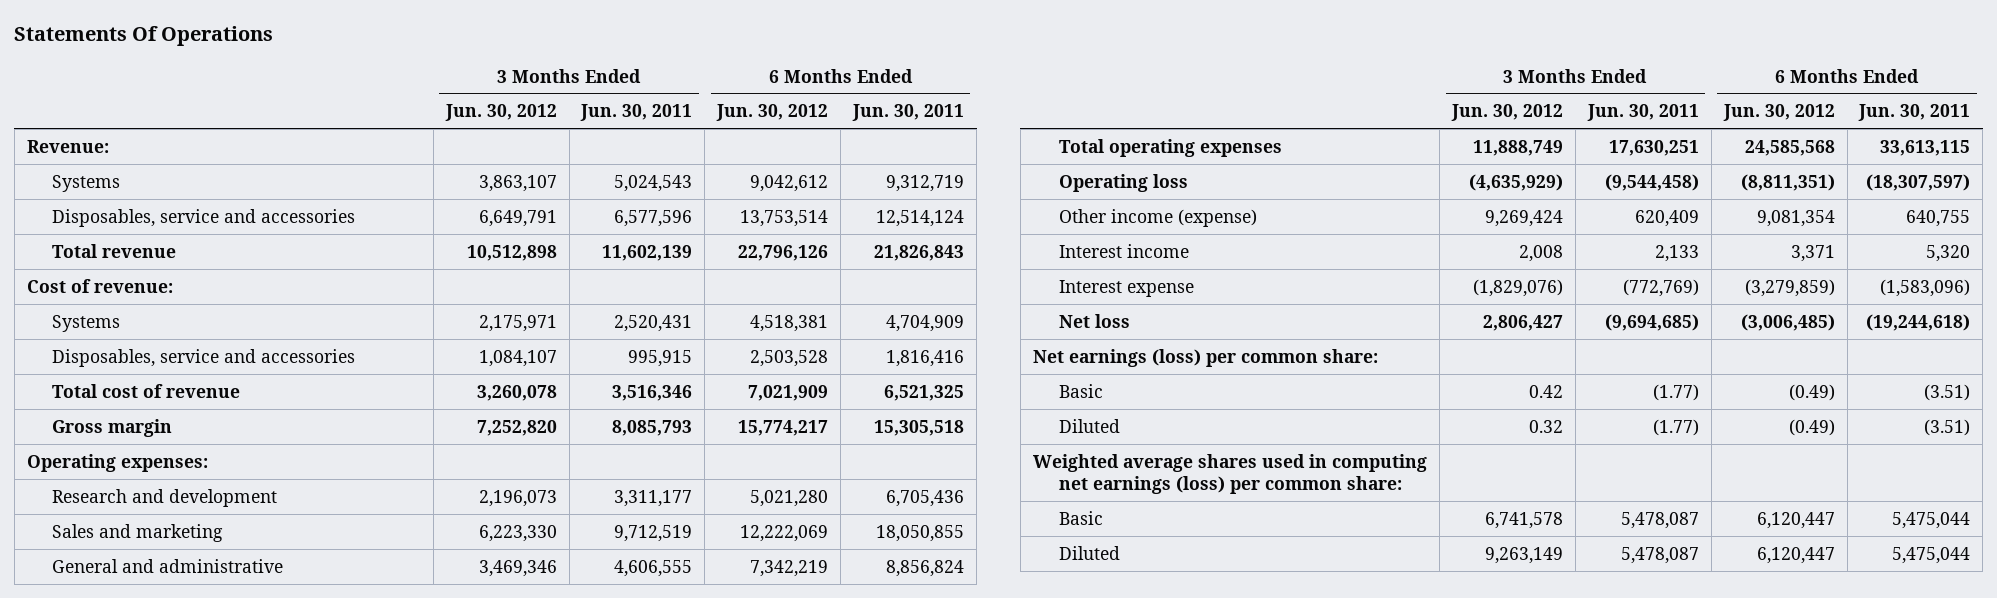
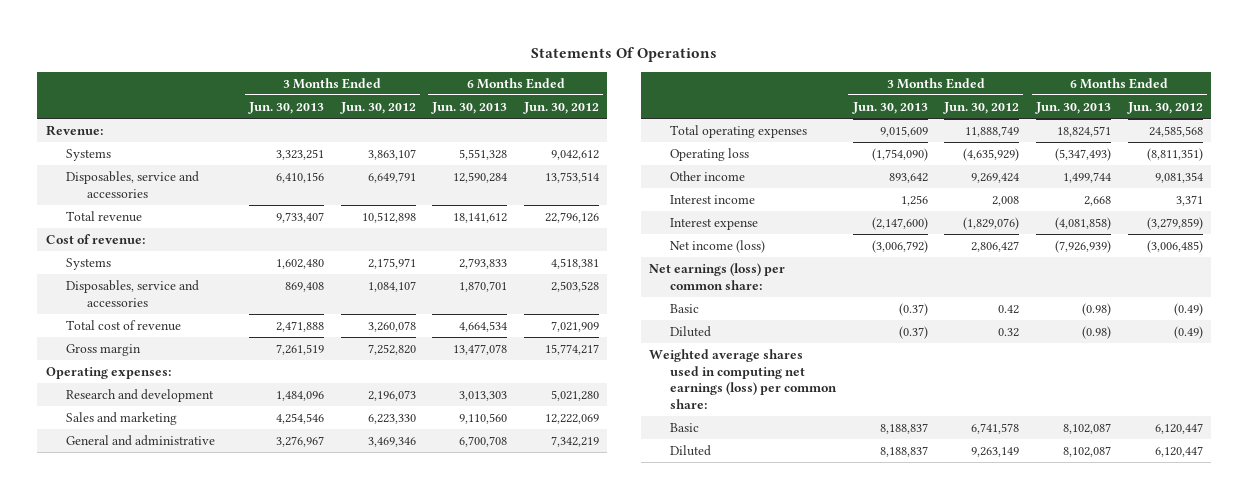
[580,104,693,122] Jun. 30, 2011 -> none
[852,104,965,122] Jun. 30, 2011 -> none
none -> [247,102,324,115] Jun. 30, 2013
none -> [431,102,508,115] Jun. 30, 2013
[1058,208,1257,227] Other income (expense) -> [669,171,745,182] Other income
[1058,313,1130,328] Net loss -> [669,240,765,254] Net income (loss)

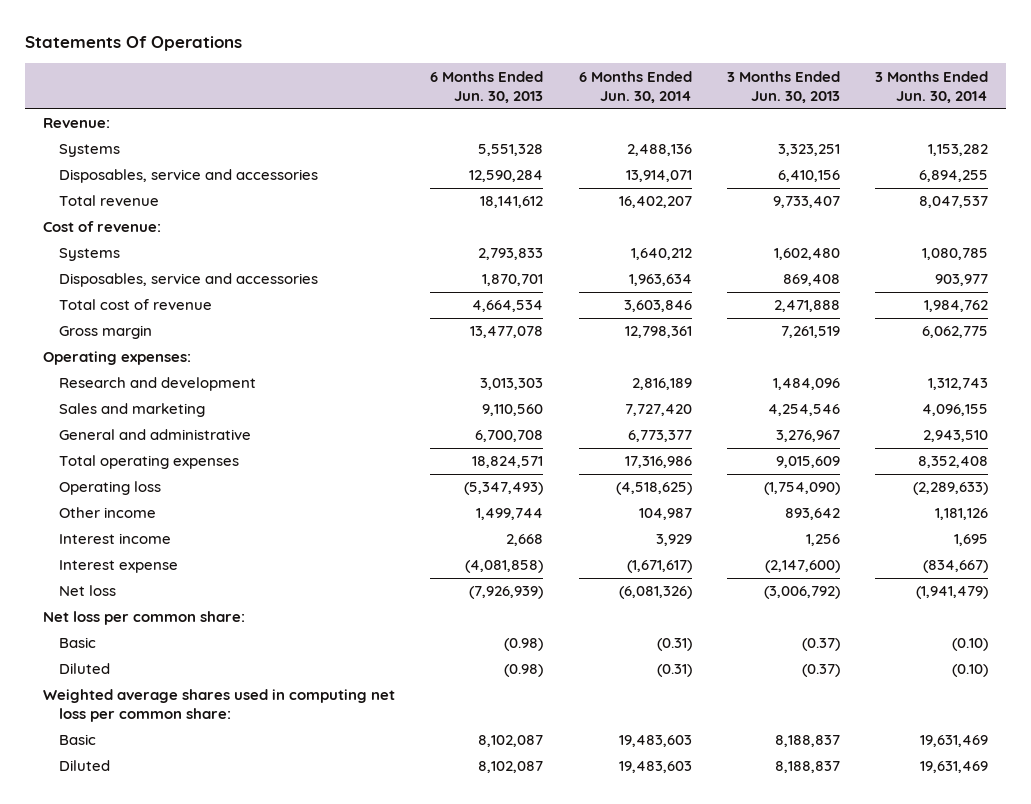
[339,102,416,115] Jun. 30, 2012 -> none
[522,102,599,115] Jun. 30, 2012 -> none
none -> [578,70,692,103] 6 Months Ended Jun. 30, 2014
none -> [875,70,989,103] 3 Months Ended Jun. 30, 2014
[669,240,765,254] Net income (loss) -> [59,585,117,597] Net loss
[649,263,786,290] Net earnings (loss) per common share: -> [42,611,245,626] Net loss per common share:
[649,349,837,410] Weighted average shares used in computing net earnings (loss) per common share: -> [42,689,395,723] Weighted average shares used in computing net loss per common share:

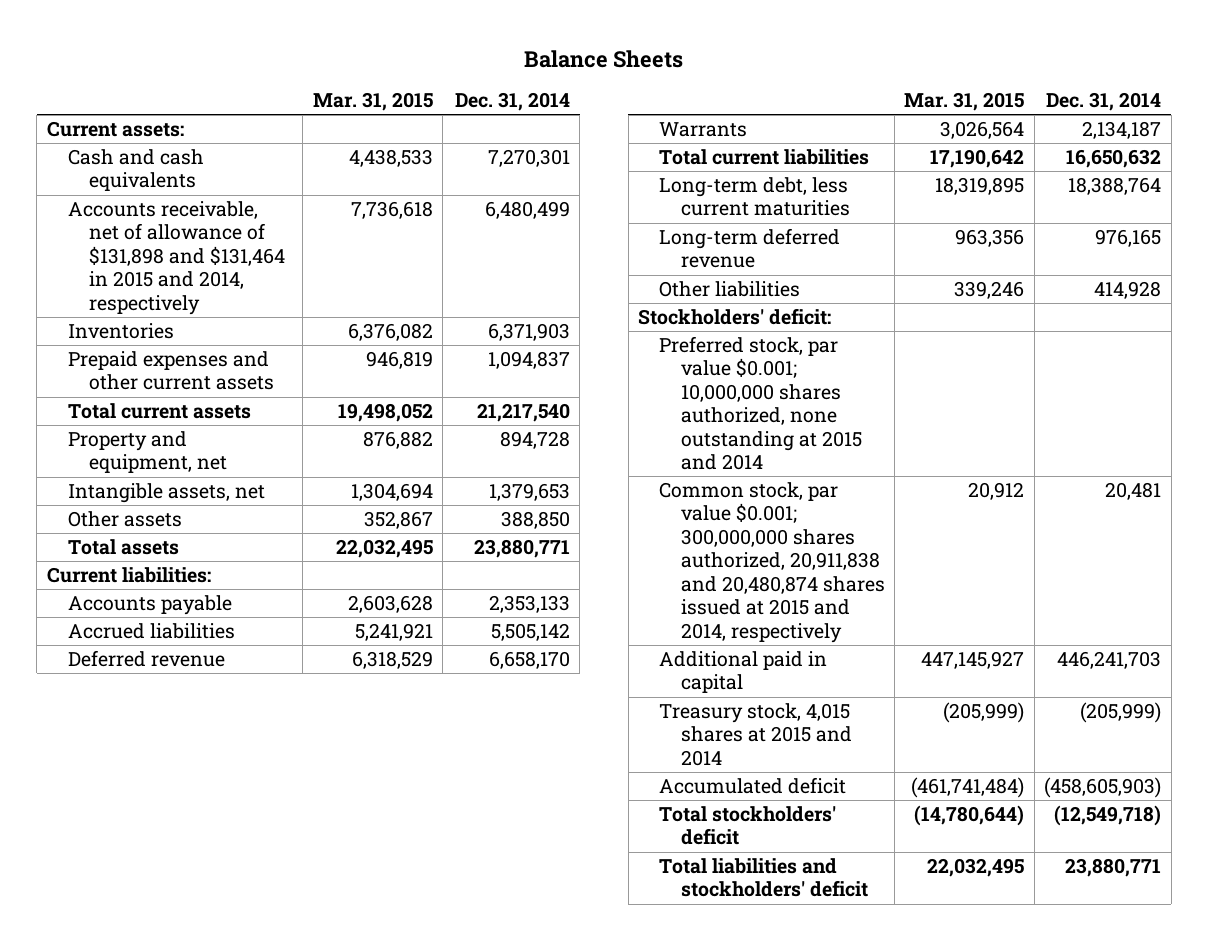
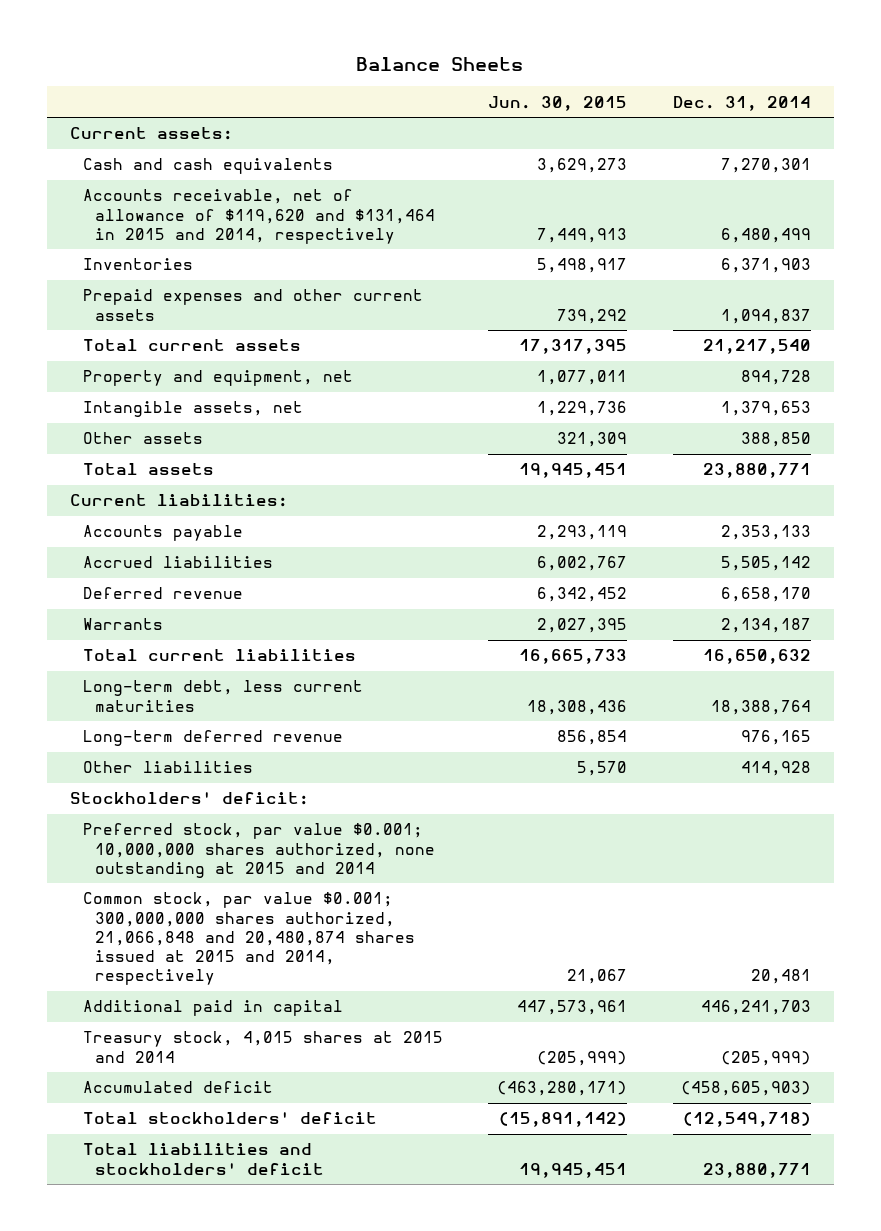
[312,92,433,112] Mar. 31, 2015 -> none
none -> [488,95,628,111] Jun. 30, 2015
[67,201,286,315] Accounts receivable, net of allowance of $131,898 and $131,464 in 2015 and 2014, respectively -> [82,189,436,244] Accounts receivable, net of allowance of $119,620 and $131,464 in 2015 and 2014, respectively
[659,482,885,643] Common stock, par value $0.001; 300,000,000 shares authorized, 20,911,838 and 20,480,874 shares issued at 2015 and 2014, respectively -> [82,892,416,985] Common stock, par value $0.001; 300,000,000 shares authorized, 21,066,848 and 20,480,874 shares issued at 2015 and 2014, respectively

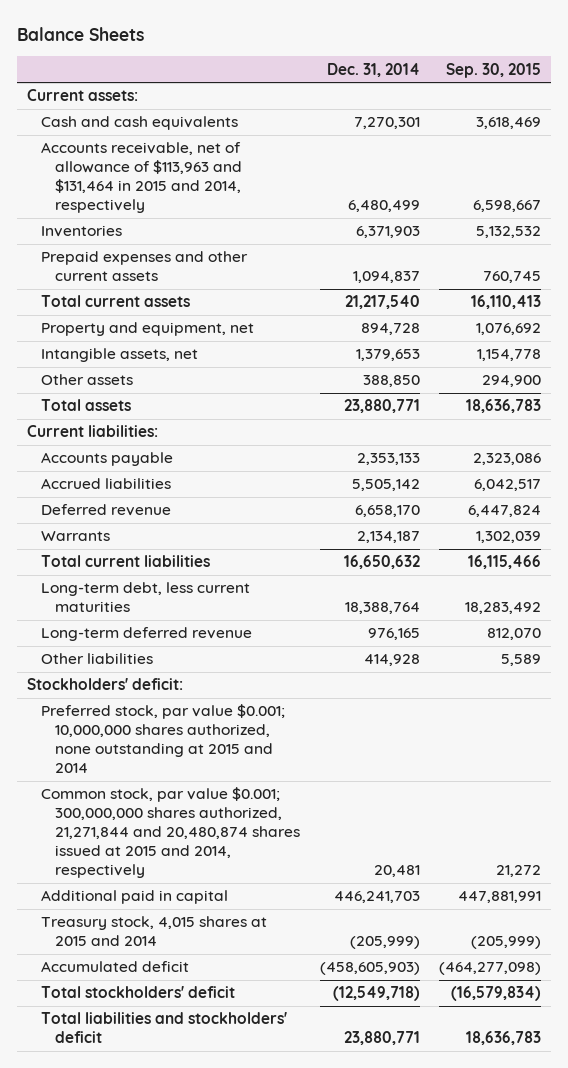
[488,95,628,111] Jun. 30, 2015 -> none
none -> [446,62,542,78] Sep. 30, 2015
[82,189,436,244] Accounts receivable, net of allowance of $119,620 and $131,464 in 2015 and 2014, respectively -> [41,142,242,214] Accounts receivable, net of allowance of $113,963 and $131,464 in 2015 and 2014, respectively
[82,892,416,985] Common stock, par value $0.001; 300,000,000 shares authorized, 21,066,848 and 20,480,874 shares issued at 2015 and 2014, respectively -> [41,787,300,878] Common stock, par value $0.001; 300,000,000 shares authorized, 21,271,844 and 20,480,874 shares issued at 2015 and 2014, respectively

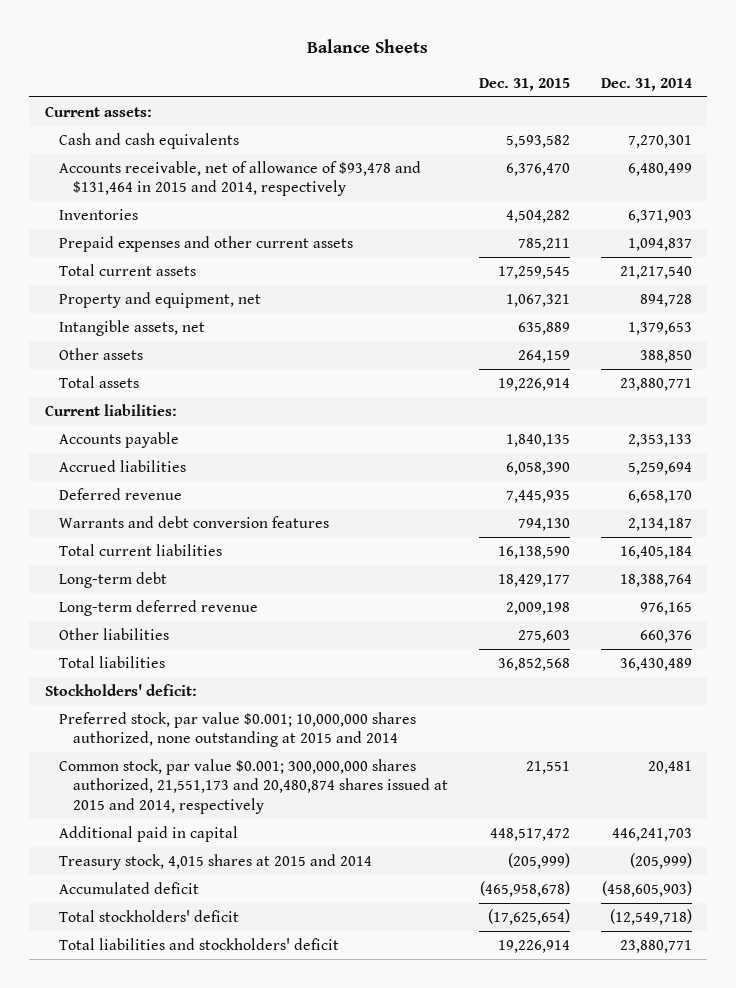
[446,62,542,78] Sep. 30, 2015 -> none
none -> [478,77,570,91] Dec. 31, 2015
[41,142,242,214] Accounts receivable, net of allowance of $113,963 and $131,464 in 2015 and 2014, respectively -> [58,160,421,197] Accounts receivable, net of allowance of $93,478 and $131,464 in 2015 and 2014, respectively
[351,479,420,492] 5,505,142 -> [627,461,692,475] 5,259,694
[41,531,111,542] Warrants -> [58,515,329,528] Warrants and debt conversion features
[343,555,420,570] 16,650,632 -> [619,545,692,559] 16,405,184
[41,582,251,613] Long-term debt, less current maturities -> [58,571,167,588] Long-term debt
[363,654,420,667] 414,928 -> [639,629,692,643] 660,376
none -> [58,655,165,668] Total liabilities
[41,787,300,878] Common stock, par value $0.001; 300,000,000 shares authorized, 21,271,844 and 20,480,874 shares issued at 2015 and 2014, respectively -> [58,758,449,814] Common stock, par value $0.001; 300,000,000 shares authorized, 21,551,173 and 20,480,874 shares issued at 2015 and 2014, respectively

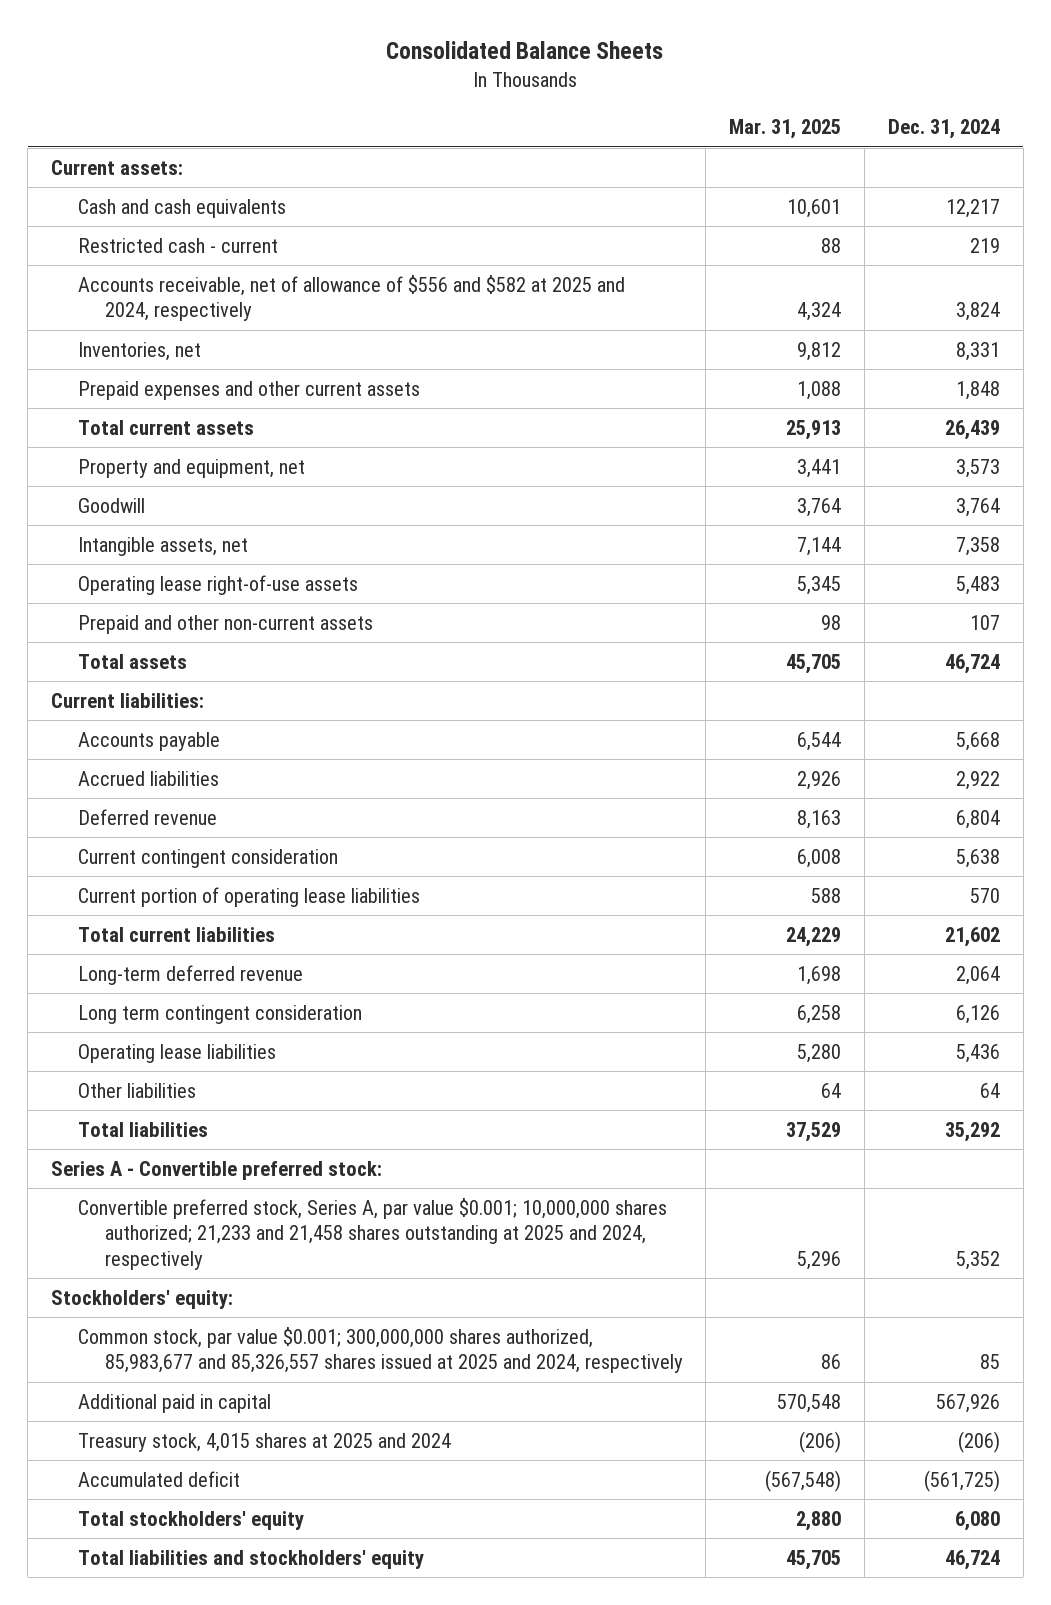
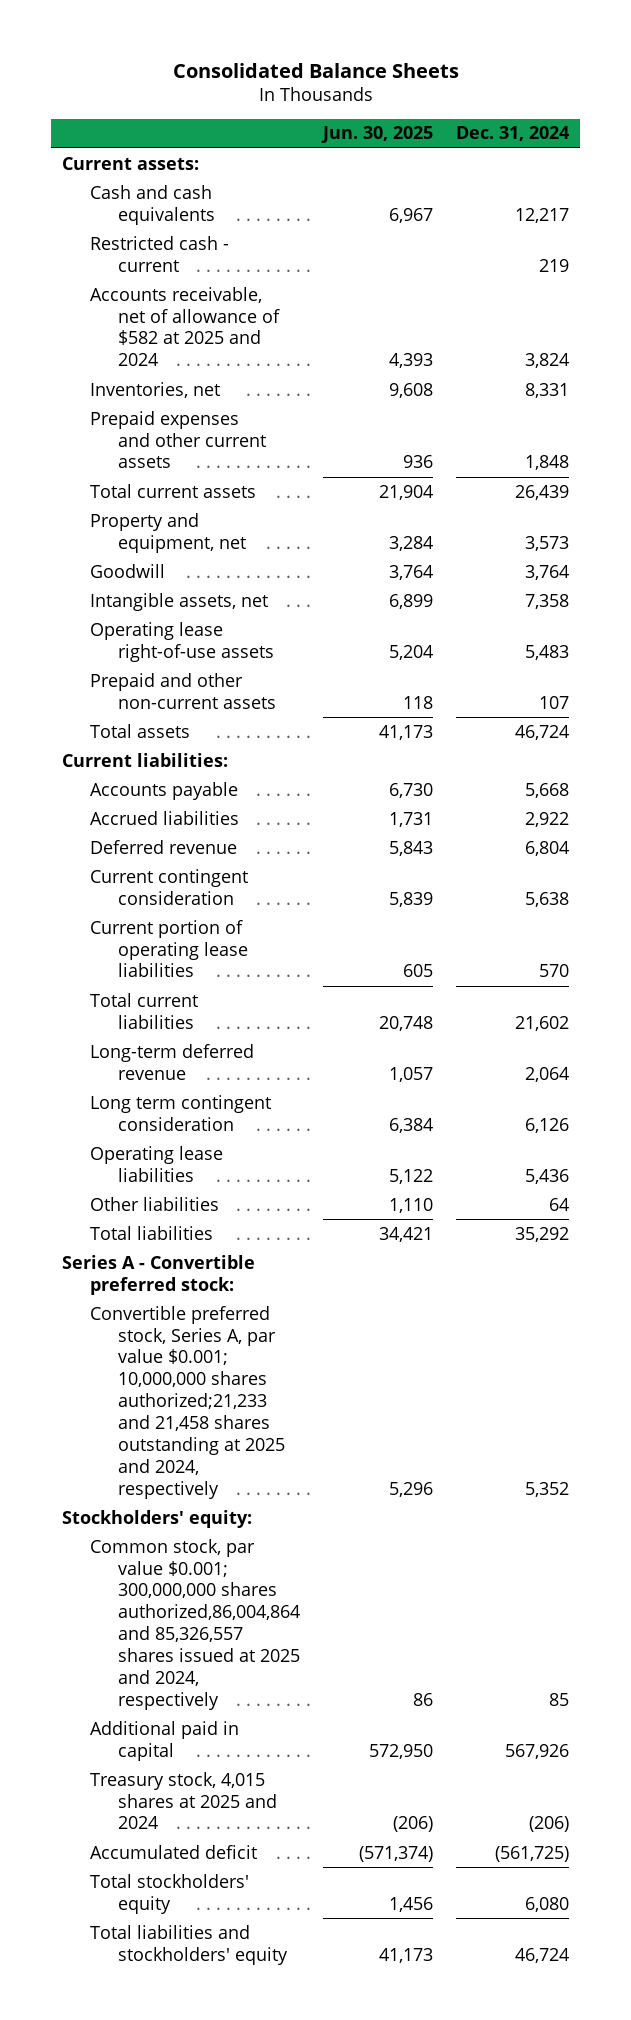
[729,119,842,140] Mar. 31, 2025 -> none
none -> [320,126,433,144] Jun. 30, 2025
[77,274,625,322] Accounts receivable, net of allowance of $556 and $582 at 2025 and 2024, respectively -> [90,286,281,367] Accounts receivable, net of allowance of $582 at 2025 and 2024
[77,1197,667,1270] Convertible preferred stock, Series A, par value $0.001; 10,000,000 shares authorized; 21,233 and 21,458 shares outstanding at 2025 and 2024, respectively -> [90,1305,286,1499] Convertible preferred stock, Series A, par value $0.001; 10,000,000 shares authorized;21,233 and 21,458 shares outstanding at 2025 and 2024, respectively
[77,1326,683,1374] Common stock, par value $0.001; 300,000,000 shares authorized, 85,983,677 and 85,326,557 shares issued at 2025 and 2024, respectively -> [90,1538,301,1710] Common stock, par value $0.001; 300,000,000 shares authorized,86,004,864 and 85,326,557 shares issued at 2025 and 2024, respectively

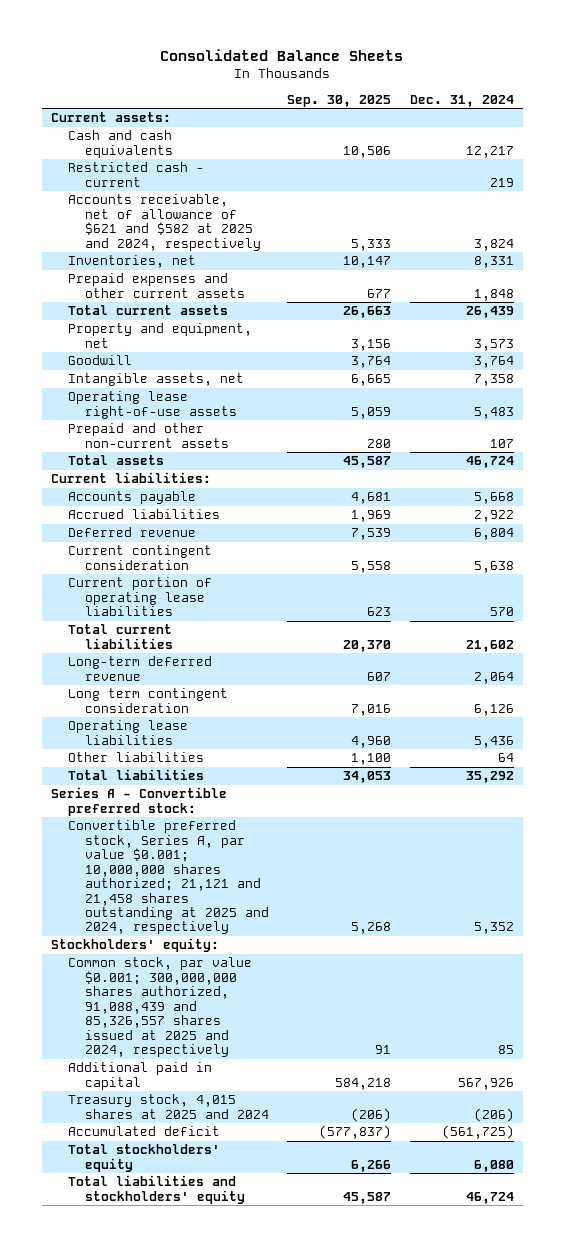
[320,126,433,144] Jun. 30, 2025 -> none
none -> [287,94,392,107] Sep. 30, 2025
[90,286,281,367] Accounts receivable, net of allowance of $582 at 2025 and 2024 -> [67,194,261,251] Accounts receivable, net of allowance of $621 and $582 at 2025 and 2024, respectively
[90,1305,286,1499] Convertible preferred stock, Series A, par value $0.001; 10,000,000 shares authorized;21,233 and 21,458 shares outstanding at 2025 and 2024, respectively -> [67,820,269,935] Convertible preferred stock, Series A, par value $0.001; 10,000,000 shares authorized; 21,121 and 21,458 shares outstanding at 2025 and 2024, respectively
[90,1538,301,1710] Common stock, par value $0.001; 300,000,000 shares authorized,86,004,864 and 85,326,557 shares issued at 2025 and 2024, respectively -> [67,957,252,1057] Common stock, par value $0.001; 300,000,000 shares authorized, 91,088,439 and 85,326,557 shares issued at 2025 and 2024, respectively

